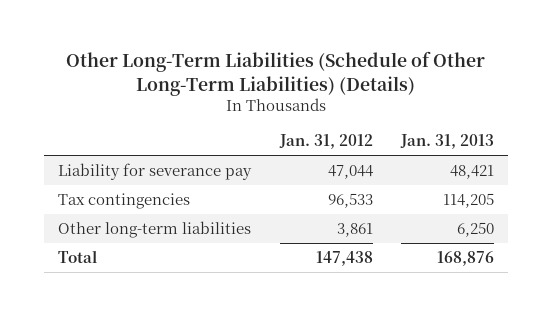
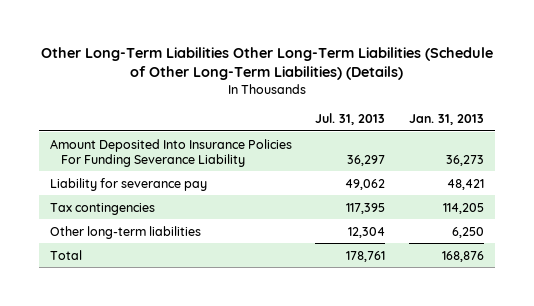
[66,51,486,96] Other Long-Term Liabilities (Schedule of Other Long-Term Liabilities) (Details) -> [40,46,493,81] Other Long-Term Liabilities Other Long-Term Liabilities (Schedule of Other Long-Term Liabilities) (Details)
[278,133,373,149] Jan. 31, 2012 -> none
none -> [315,113,386,126] Jul. 31, 2013
none -> [50,138,293,167] Amount Deposited Into Insurance Policies For Funding Severance Liability

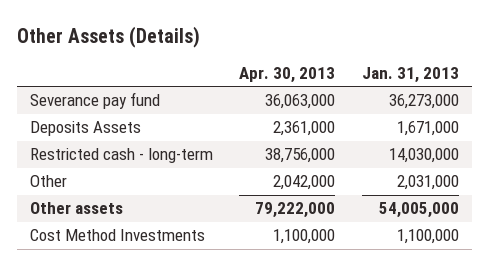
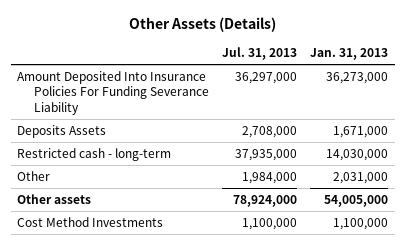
[239,67,336,84] Apr. 30, 2013 -> none
none -> [221,47,297,61] Jul. 31, 2013
[30,92,161,110] Severance pay fund -> [17,70,209,115] Amount Deposited Into Insurance Policies For Funding Severance Liability

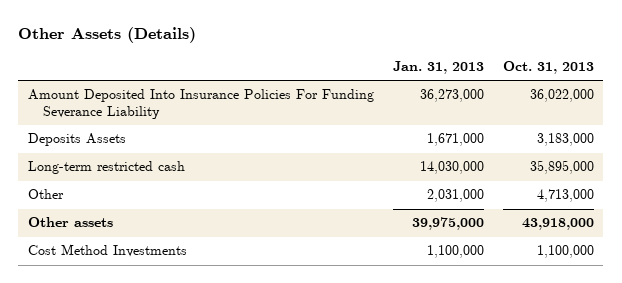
[221,47,297,61] Jul. 31, 2013 -> none
none -> [502,61,594,75] Oct. 31, 2013
[17,147,172,161] Restricted cash - long-term -> [27,161,185,175] Long-term restricted cash
[323,194,388,207] 54,005,000 -> [411,217,484,231] 39,975,000

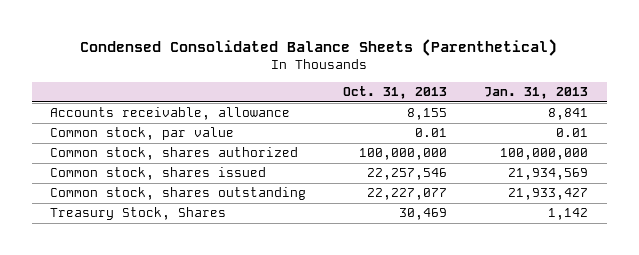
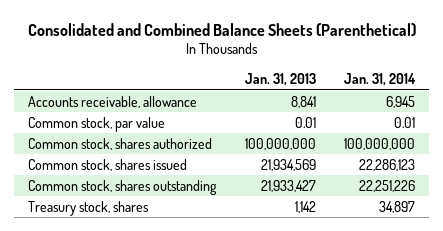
[80,38,558,56] Condensed Consolidated Balance Sheets (Parenthetical) -> [27,22,416,36] Consolidated and Combined Balance Sheets (Parenthetical)
[343,86,448,100] Oct. 31, 2013 -> none
none -> [343,72,416,86] Jan. 31, 2014
[50,207,227,221] Treasury Stock, Shares -> [28,200,150,216] Treasury stock, shares

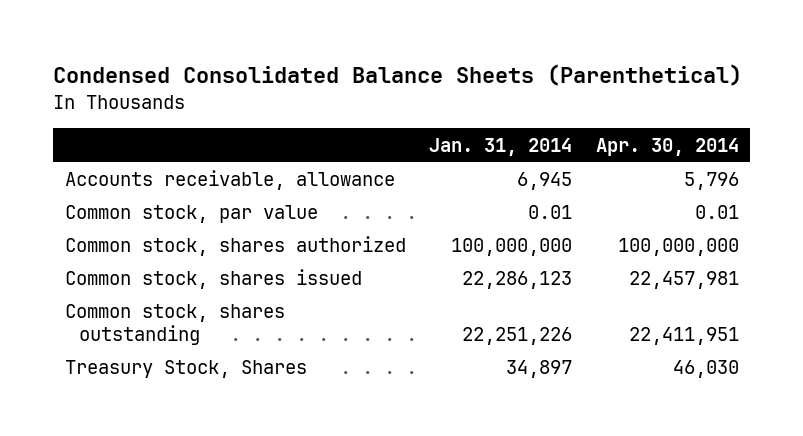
[27,22,416,36] Consolidated and Combined Balance Sheets (Parenthetical) -> [52,63,742,86] Condensed Consolidated Balance Sheets (Parenthetical)
[244,72,316,86] Jan. 31, 2013 -> none
none -> [595,137,739,156] Apr. 30, 2014
[28,200,150,216] Treasury stock, shares -> [64,359,307,378] Treasury Stock, Shares

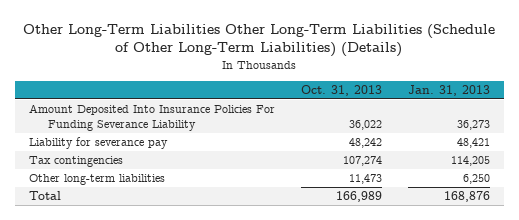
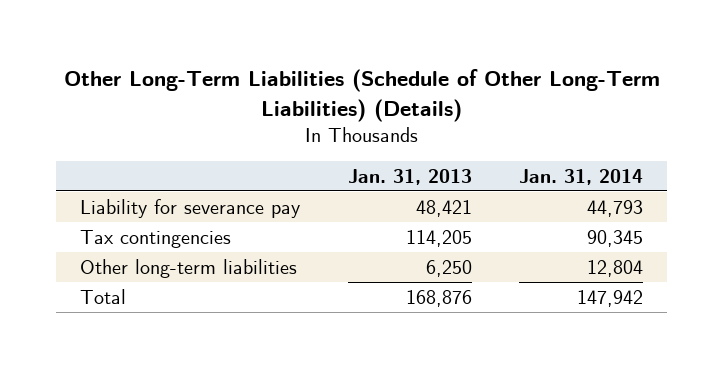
[23,23,496,58] Other Long-Term Liabilities Other Long-Term Liabilities (Schedule of Other Long-Term Liabilities) (Details) -> [63,68,660,122] Other Long-Term Liabilities (Schedule of Other Long-Term Liabilities) (Details)
[300,84,382,96] Oct. 31, 2013 -> none
none -> [519,168,644,185] Jan. 31, 2014
[28,104,275,131] Amount Deposited Into Insurance Policies For Funding Severance Liability -> none

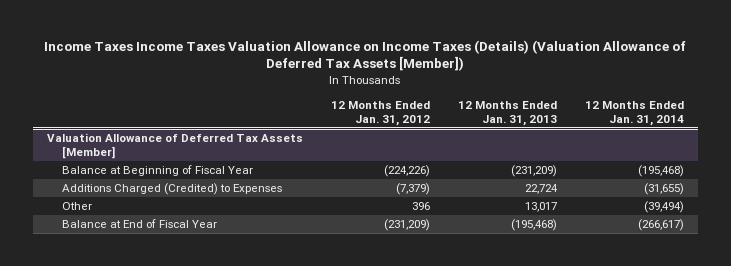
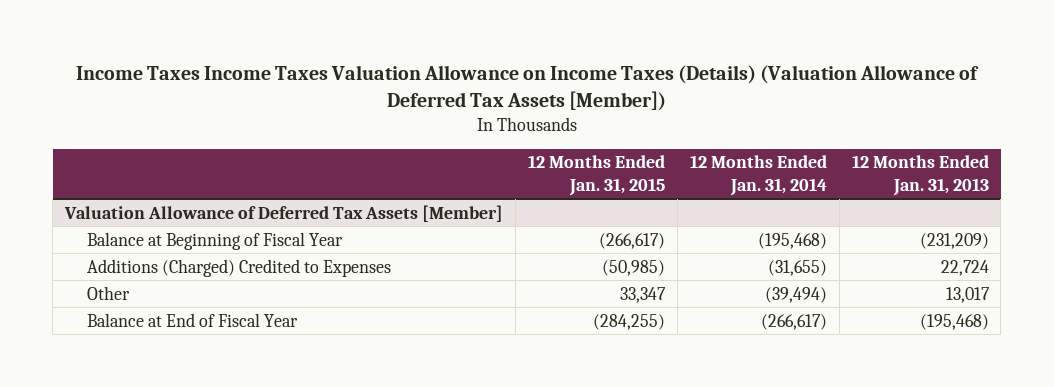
[330,100,430,126] 12 Months Ended Jan. 31, 2012 -> none
none -> [528,155,666,196] 12 Months Ended Jan. 31, 2015
[61,183,282,196] Additions Charged (Credited) to Expenses -> [86,258,391,277] Additions (Charged) Credited to Expenses

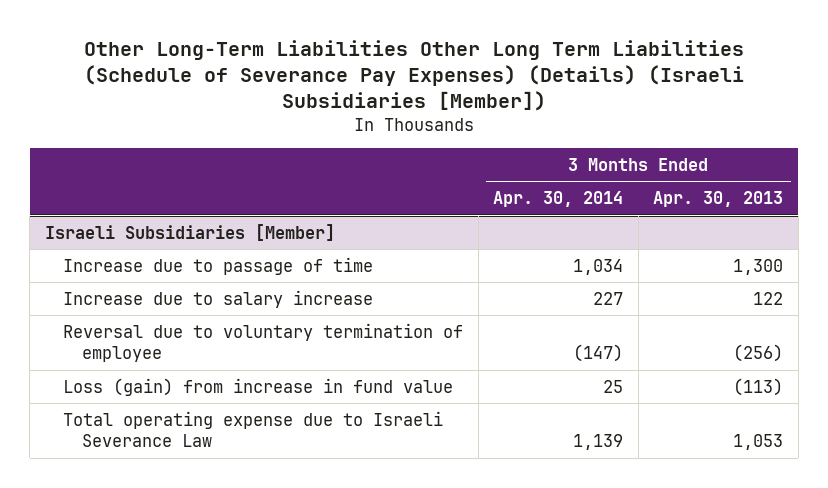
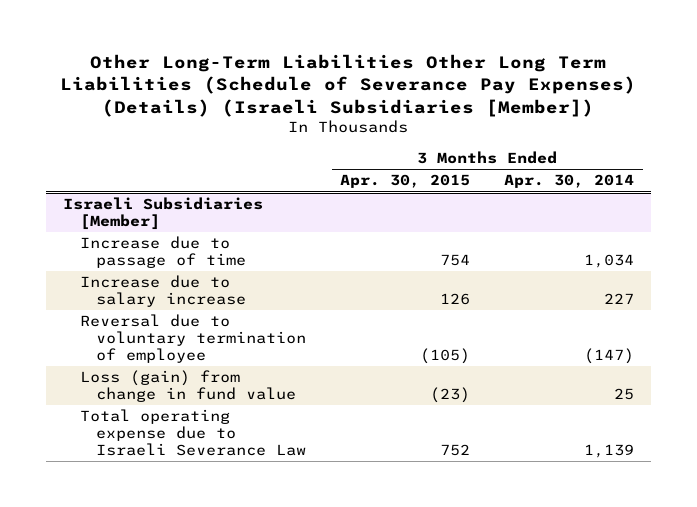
[653,190,784,207] Apr. 30, 2013 -> none
none -> [340,174,471,189] Apr. 30, 2015
[63,377,454,396] Loss (gain) from increase in fund value -> [79,370,297,402] Loss (gain) from change in fund value

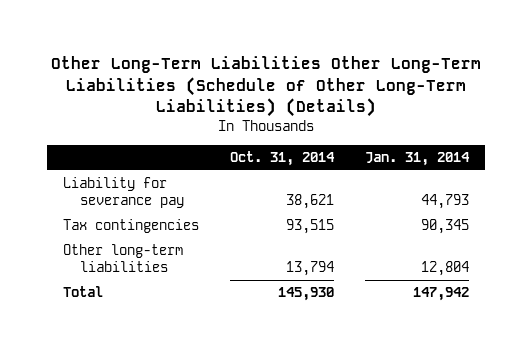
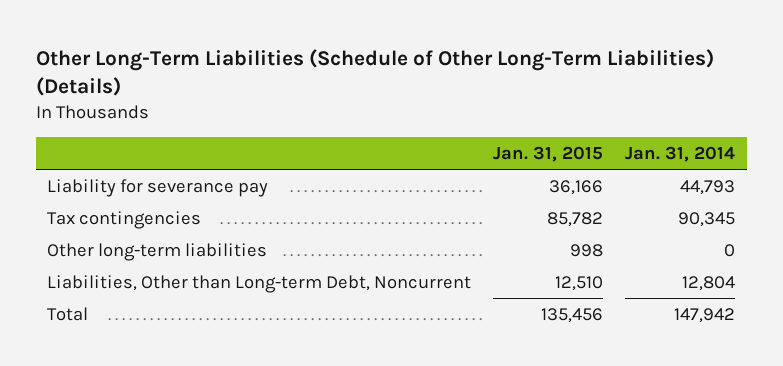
[51,56,482,118] Other Long-Term Liabilities Other Long-Term Liabilities (Schedule of Other Long-Term Liabilities) (Details) -> [36,48,715,97] Other Long-Term Liabilities (Schedule of Other Long-Term Liabilities) (Details)
[230,151,336,167] Oct. 31, 2014 -> none
none -> [493,145,604,162] Jan. 31, 2015
[421,261,470,277] 12,804 -> [724,244,736,258] 0
none -> [47,275,472,294] Liabilities, Other than Long-term Debt, Noncurrent

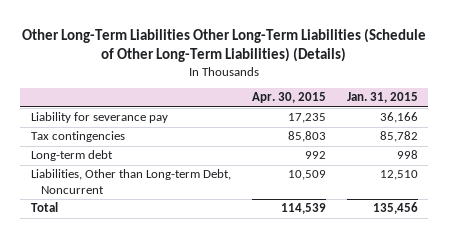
[36,48,715,97] Other Long-Term Liabilities (Schedule of Other Long-Term Liabilities) (Details) -> [22,27,427,62] Other Long-Term Liabilities Other Long-Term Liabilities (Schedule of Other Long-Term Liabilities) (Details)
[625,145,736,162] Jan. 31, 2014 -> none
none -> [251,92,326,104] Apr. 30, 2015
[47,243,268,262] Other long-term liabilities -> [30,150,113,162] Long-term debt

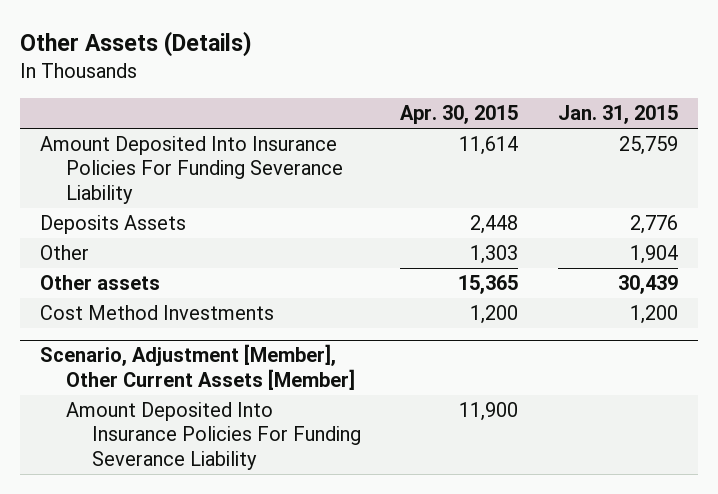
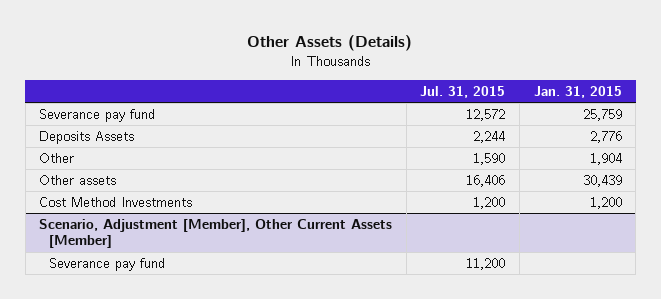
[400,105,519,125] Apr. 30, 2015 -> none
none -> [420,85,506,98] Jul. 31, 2015
[39,136,343,204] Amount Deposited Into Insurance Policies For Funding Severance Liability -> [39,109,156,123] Severance pay fund
[65,402,361,470] Amount Deposited Into Insurance Policies For Funding Severance Liability -> none
none -> [49,258,166,272] Severance pay fund

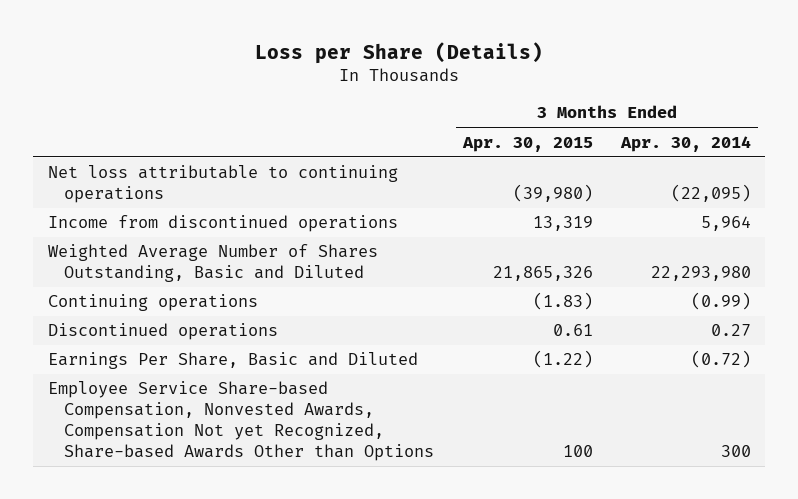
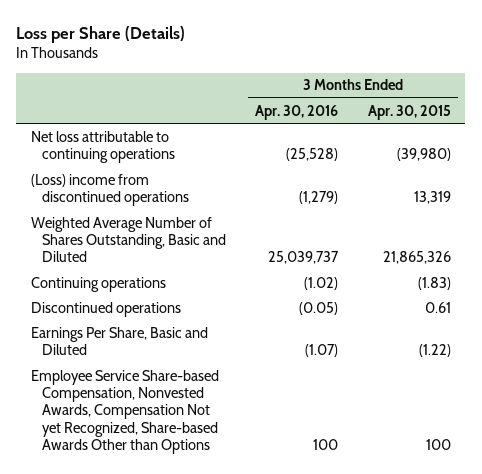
[619,135,751,152] Apr. 30, 2014 -> none
none -> [255,104,339,120] Apr. 30, 2016
[47,215,398,233] Income from discontinued operations -> [31,173,189,207] (Loss) income from discontinued operations

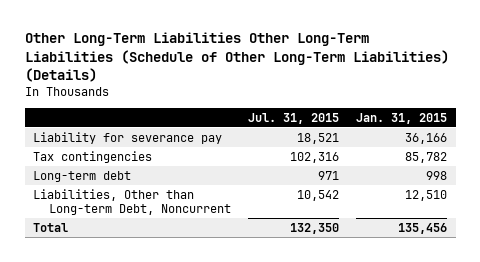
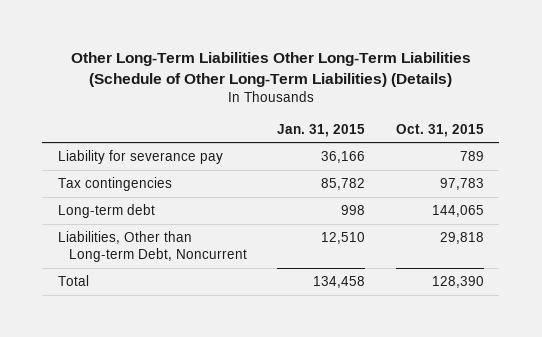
[247,112,339,124] Jul. 31, 2015 -> none
none -> [395,123,484,137] Oct. 31, 2015
[398,222,448,234] 135,456 -> [313,275,366,288] 134,458

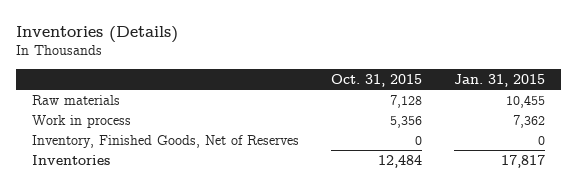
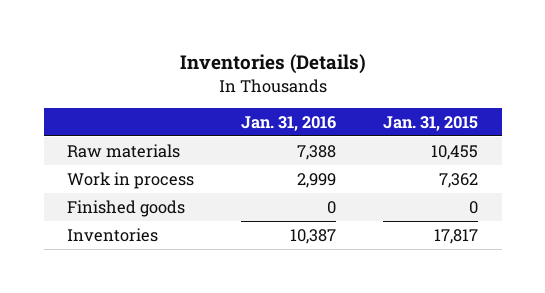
[330,73,422,87] Oct. 31, 2015 -> none
none -> [241,115,337,131] Jan. 31, 2016
[31,134,299,148] Inventory, Finished Goods, Net of Reserves -> [67,199,186,217] Finished goods

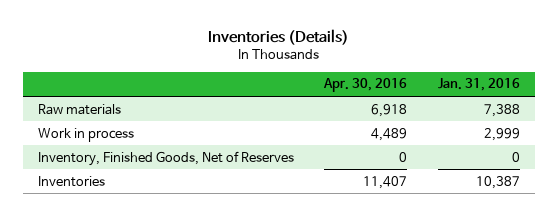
[383,115,479,131] Jan. 31, 2015 -> none
none -> [323,78,408,93] Apr. 30, 2016
[67,199,186,217] Finished goods -> [38,150,295,166] Inventory, Finished Goods, Net of Reserves

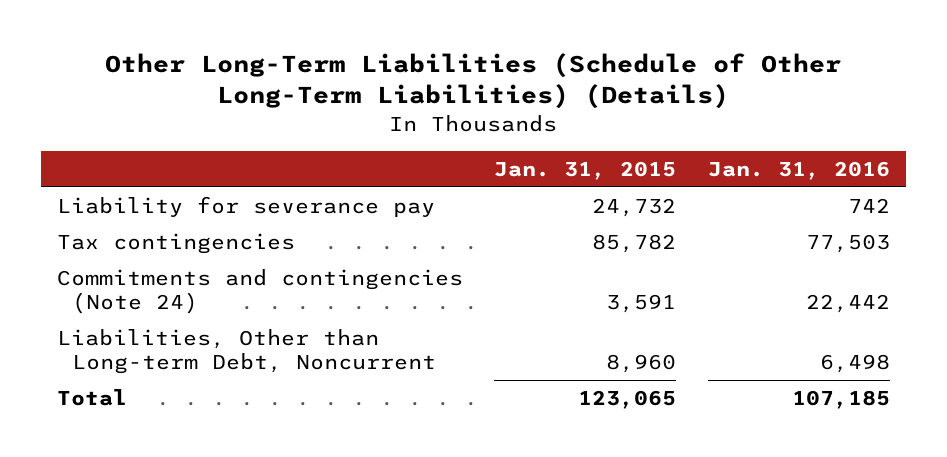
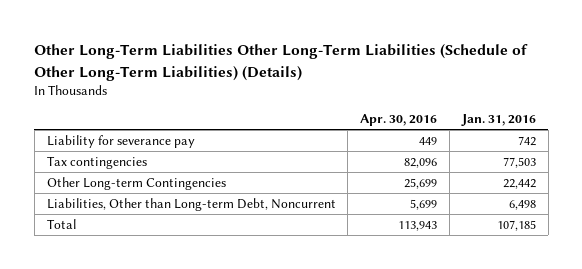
[105,52,842,110] Other Long-Term Liabilities (Schedule of Other Long-Term Liabilities) (Details) -> [34,44,529,81] Other Long-Term Liabilities Other Long-Term Liabilities (Schedule of Other Long-Term Liabilities) (Details)
[494,160,677,180] Jan. 31, 2015 -> none
none -> [360,114,438,127] Apr. 30, 2016
[56,269,463,315] Commitments and contingencies (Note 24) -> [46,176,226,190] Other Long-term Contingencies

